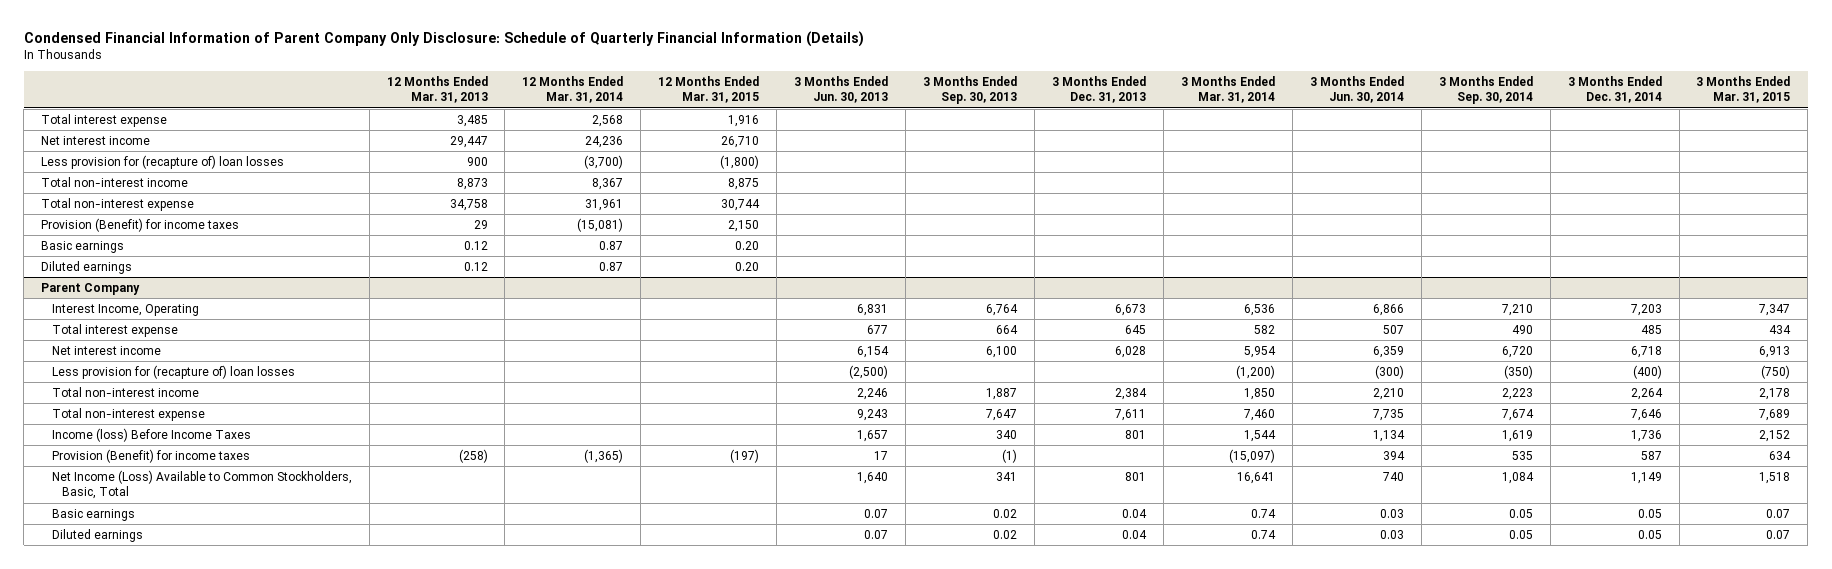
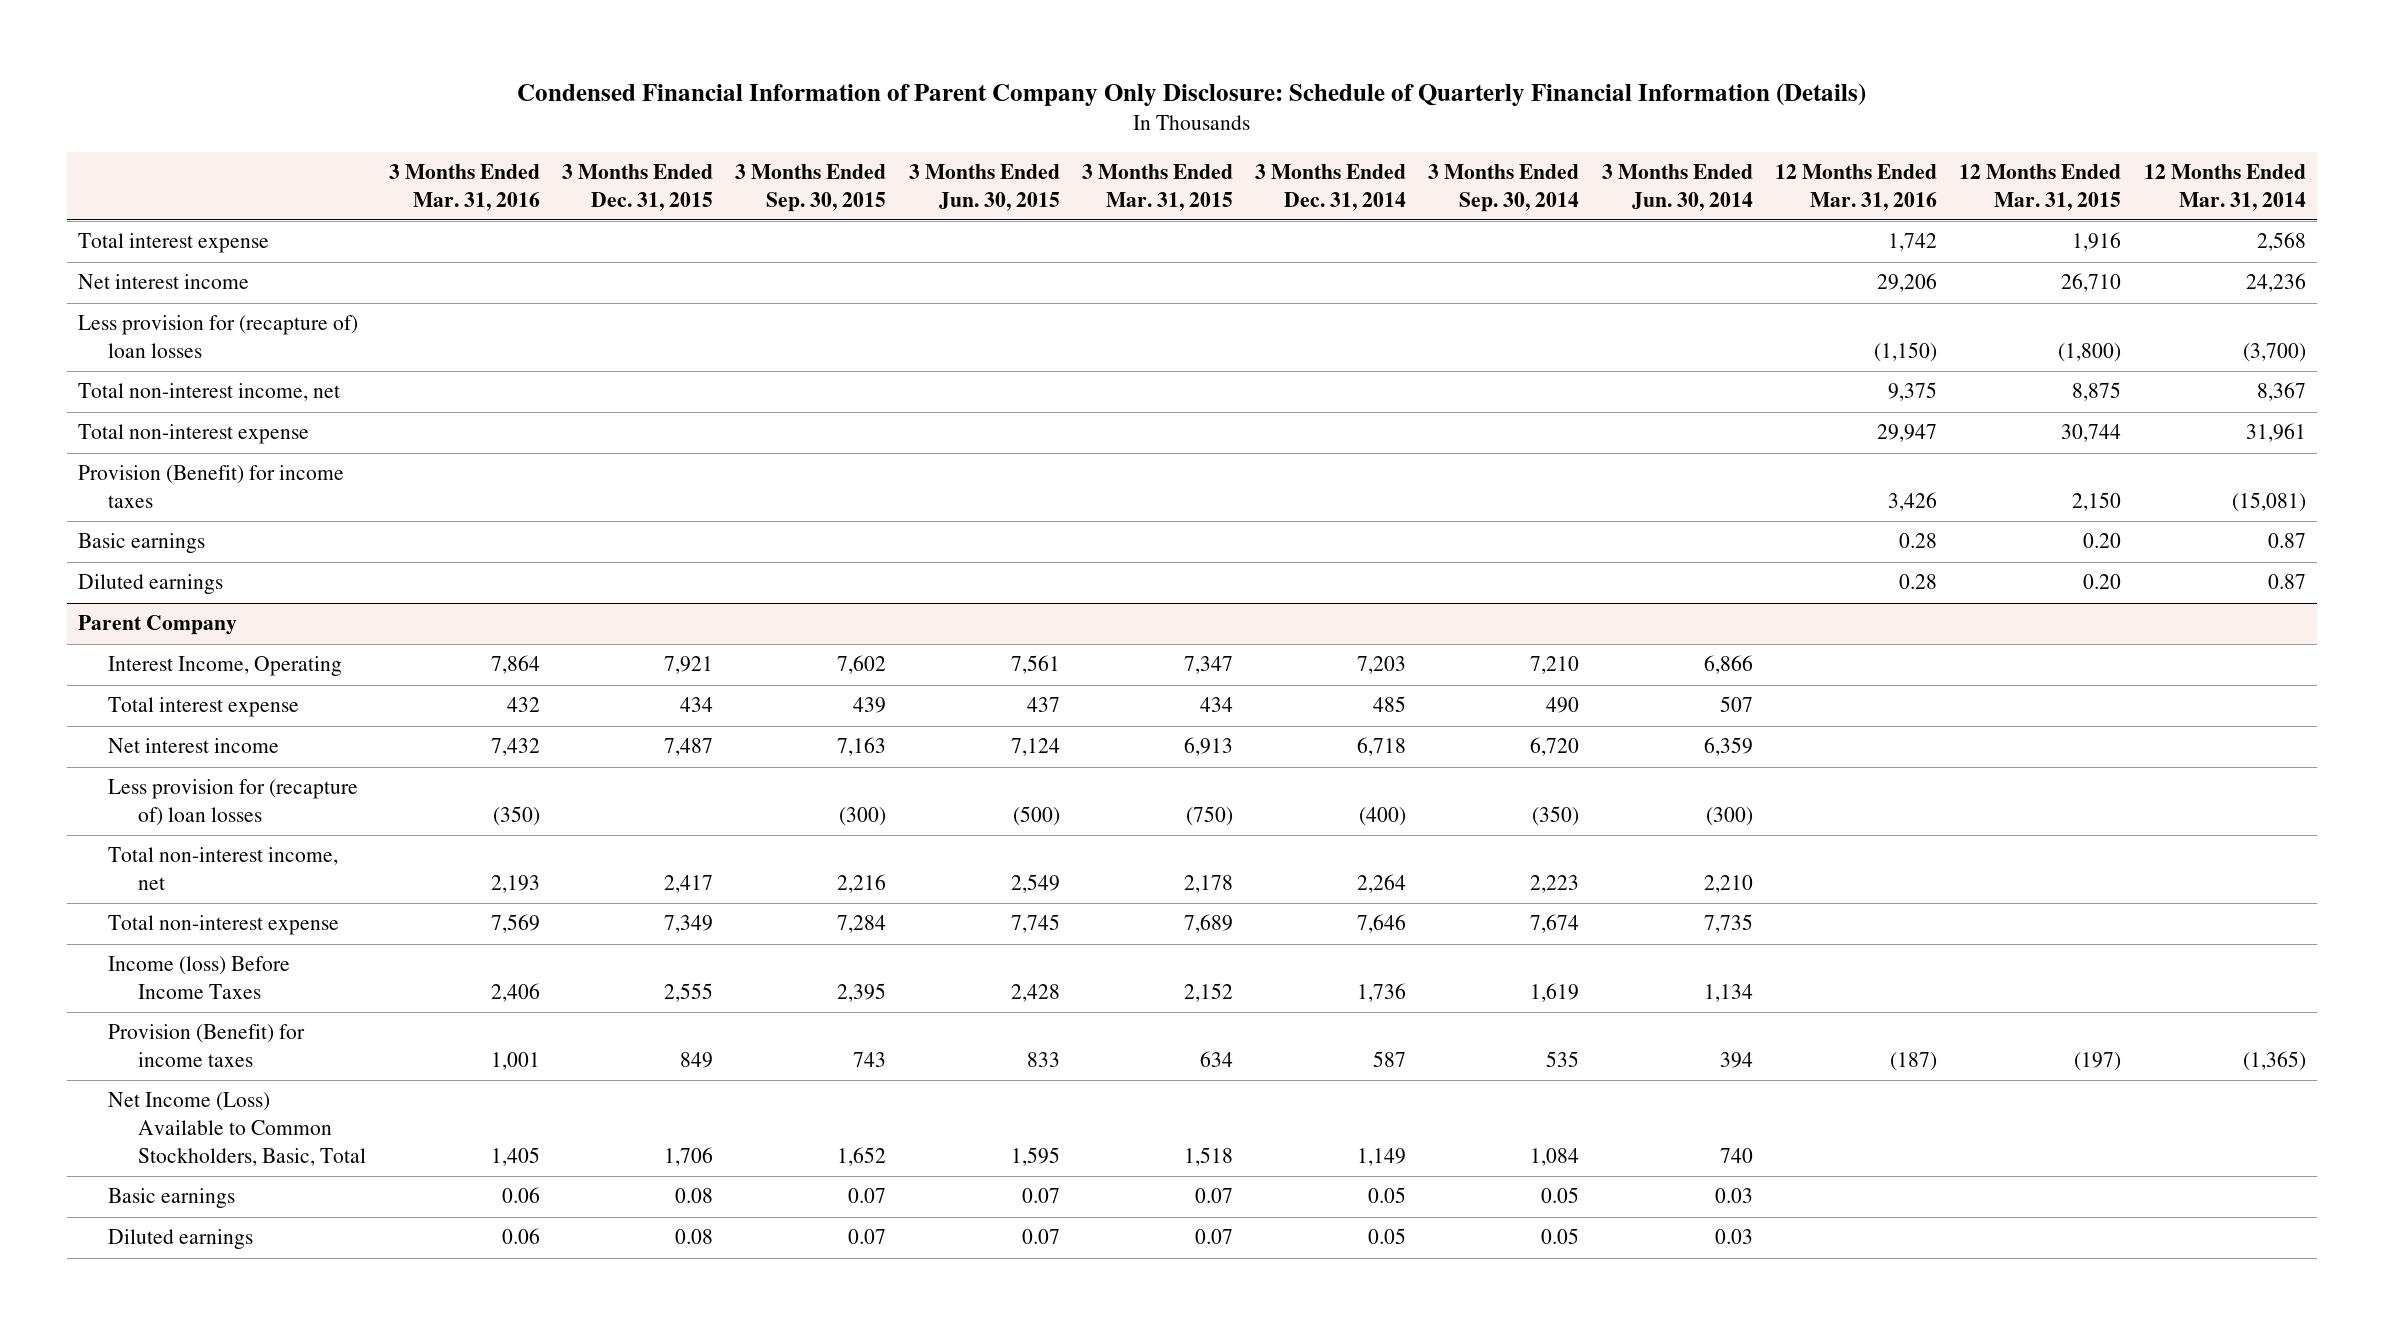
[386,76,488,104] 12 Months Ended Mar. 31, 2013 -> none
[794,76,889,104] 3 Months Ended Jun. 30, 2013 -> none
[923,76,1018,105] 3 Months Ended Sep. 30, 2013 -> none
[1052,76,1147,104] 3 Months Ended Dec. 31, 2013 -> none
[1180,76,1275,104] 3 Months Ended Mar. 31, 2014 -> none
none -> [388,164,540,211] 3 Months Ended Mar. 31, 2016
none -> [562,164,714,211] 3 Months Ended Dec. 31, 2015
none -> [735,164,887,212] 3 Months Ended Sep. 30, 2015
none -> [908,164,1060,211] 3 Months Ended Jun. 30, 2015
none -> [1774,164,1937,211] 12 Months Ended Mar. 31, 2016
[41,176,189,187] Total non-interest income -> [78,383,341,402] Total non-interest income, net
[51,386,199,397] Total non-interest income -> [108,847,339,890] Total non-interest income, net

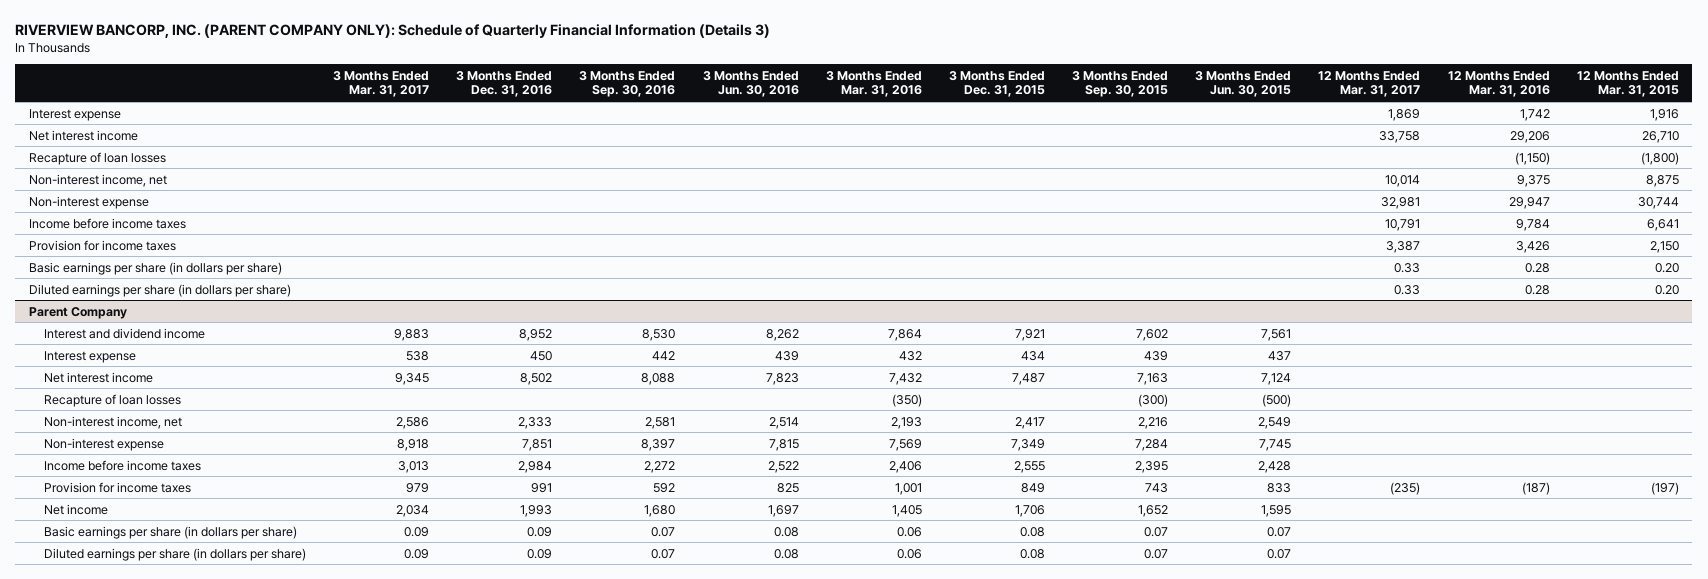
[516,82,1866,106] Condensed Financial Information of Parent Company Only Disclosure: Schedule of Quarterly Financial Information (Details) -> [15,23,771,38] RIVERVIEW BANCORP, INC. (PARENT COMPANY ONLY): Schedule of Quarterly Financial Information (Details 3)
[1081,164,1233,211] 3 Months Ended Mar. 31, 2015 -> none
[1255,164,1407,211] 3 Months Ended Dec. 31, 2014 -> none
[1428,164,1580,212] 3 Months Ended Sep. 30, 2014 -> none
[1601,164,1753,211] 3 Months Ended Jun. 30, 2014 -> none
[2143,164,2306,211] 12 Months Ended Mar. 31, 2014 -> none
none -> [333,70,430,98] 3 Months Ended Mar. 31, 2017
none -> [456,70,553,98] 3 Months Ended Dec. 31, 2016
none -> [579,70,676,98] 3 Months Ended Sep. 30, 2016
none -> [702,70,799,98] 3 Months Ended Jun. 30, 2016
none -> [1318,70,1421,98] 12 Months Ended Mar. 31, 2017
[78,233,270,254] Total interest expense -> [28,108,121,121] Interest expense
[78,315,359,358] Less provision for (recapture of) loan losses -> [28,151,166,165] Recapture of loan losses
[78,383,341,402] Total non-interest income, net -> [28,173,167,187] Non-interest income, net
[78,424,310,445] Total non-interest expense -> [28,195,149,209] Non-interest expense
none -> [28,217,186,229] Income before income taxes
[78,465,345,508] Provision (Benefit) for income taxes -> [28,239,176,251] Provision for income taxes
[78,533,206,554] Basic earnings -> [28,261,282,275] Basic earnings per share (in dollars per share)
[78,574,224,595] Diluted earnings -> [28,283,291,297] Diluted earnings per share (in dollars per share)
[108,656,343,677] Interest Income, Operating -> [43,327,205,339] Interest and dividend income
[108,697,300,718] Total interest expense -> [43,350,136,363] Interest expense
[108,779,359,826] Less provision for (recapture of) loan losses -> [43,393,181,407] Recapture of loan losses
[108,847,339,890] Total non-interest income, net -> [43,415,182,429] Non-interest income, net
[108,915,340,936] Total non-interest expense -> [43,437,164,451] Non-interest expense
[108,956,291,999] Income (loss) Before Income Taxes -> [43,459,201,471] Income before income taxes
[108,1024,306,1067] Provision (Benefit) for income taxes -> [43,481,191,493] Provision for income taxes
[108,1092,367,1166] Net Income (Loss) Available to Common Stockholders, Basic, Total -> [43,503,108,515] Net income
[108,1188,236,1209] Basic earnings -> [43,525,297,539] Basic earnings per share (in dollars per share)
[108,1229,254,1250] Diluted earnings -> [43,547,306,561] Diluted earnings per share (in dollars per share)

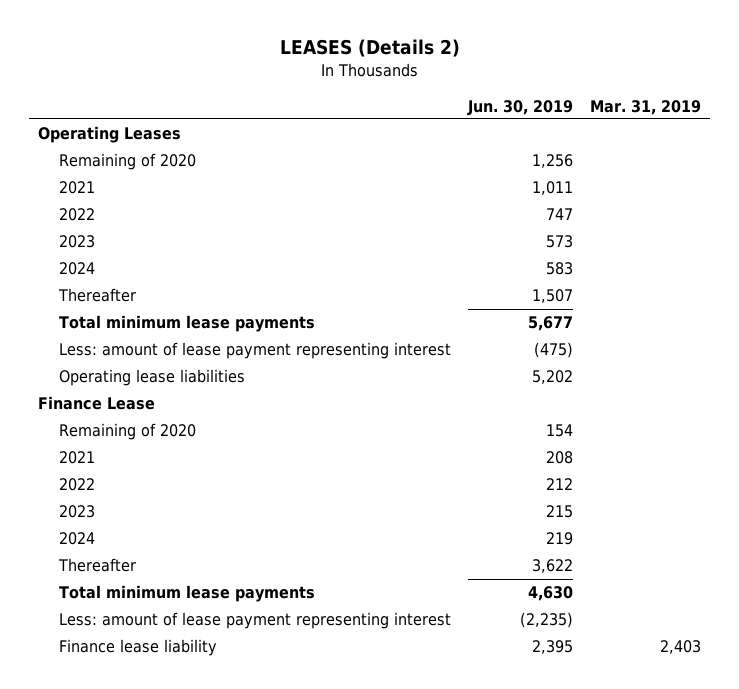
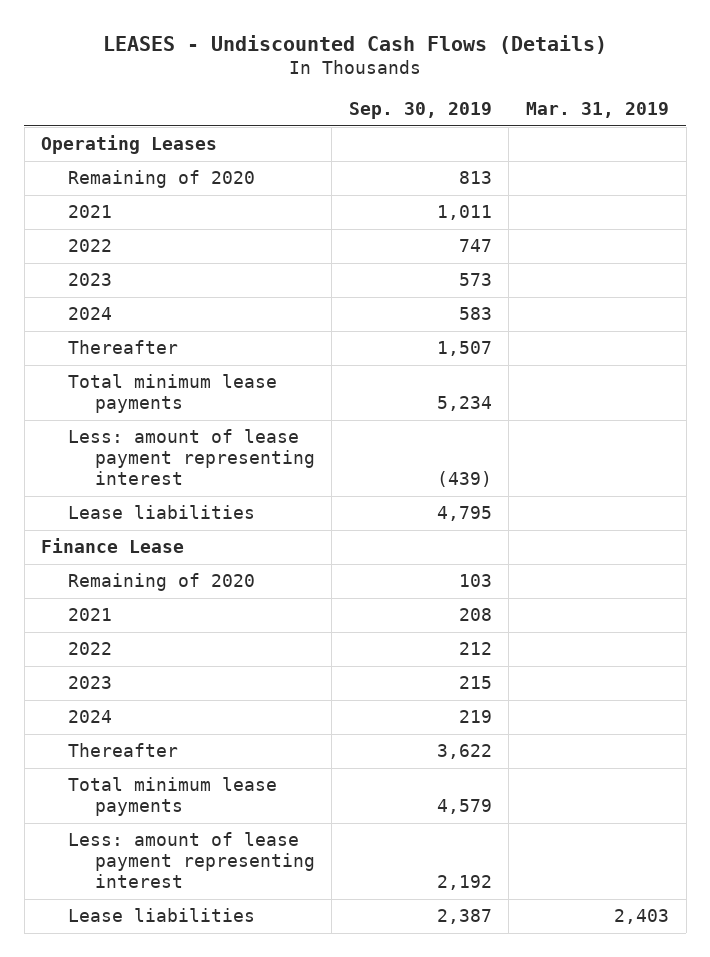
[279,39,460,58] LEASES (Details 2) -> [103,34,608,54] LEASES - Undiscounted Cash Flows (Details)
[467,99,574,116] Jun. 30, 2019 -> none
none -> [348,102,492,120] Sep. 30, 2019
[59,369,246,387] Operating lease liabilities -> [67,505,255,520] Lease liabilities
[59,639,218,657] Finance lease liability -> [67,908,255,923] Lease liabilities

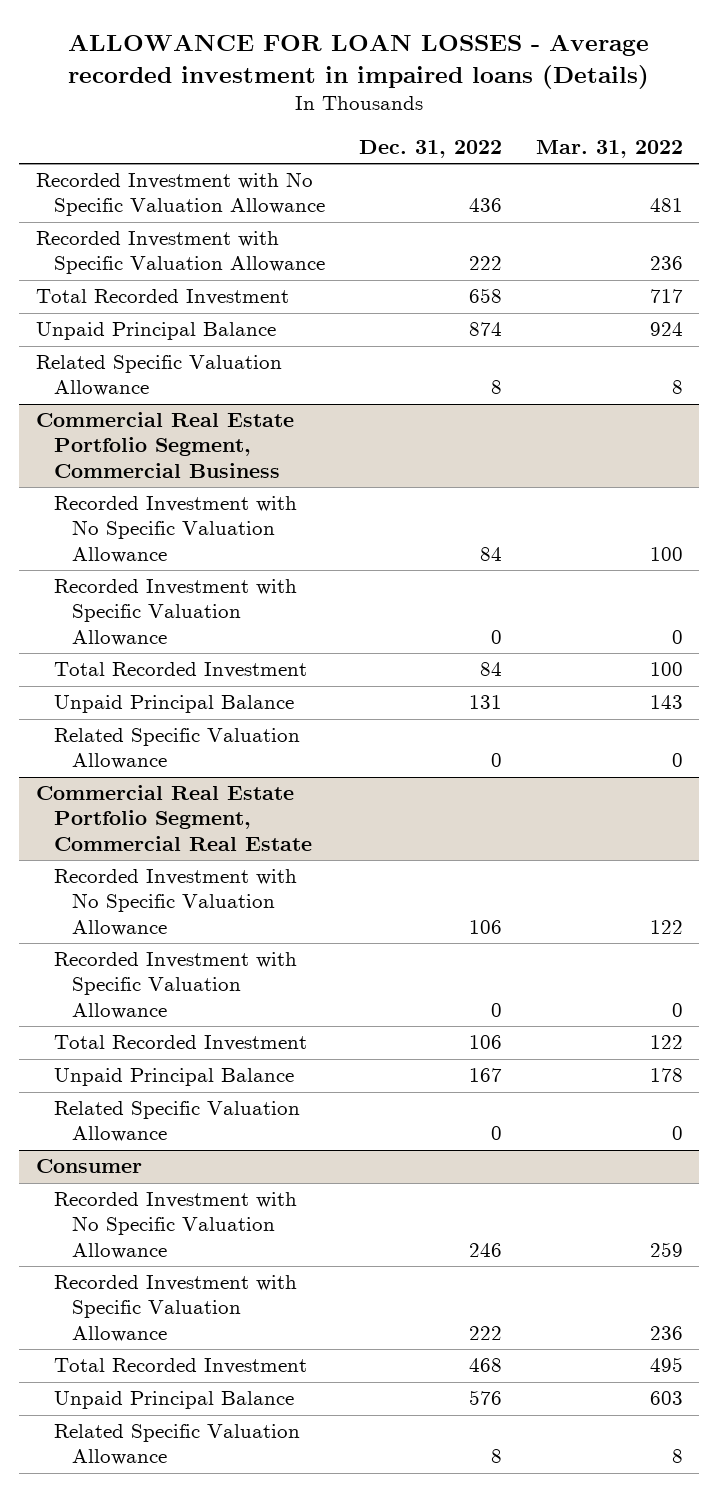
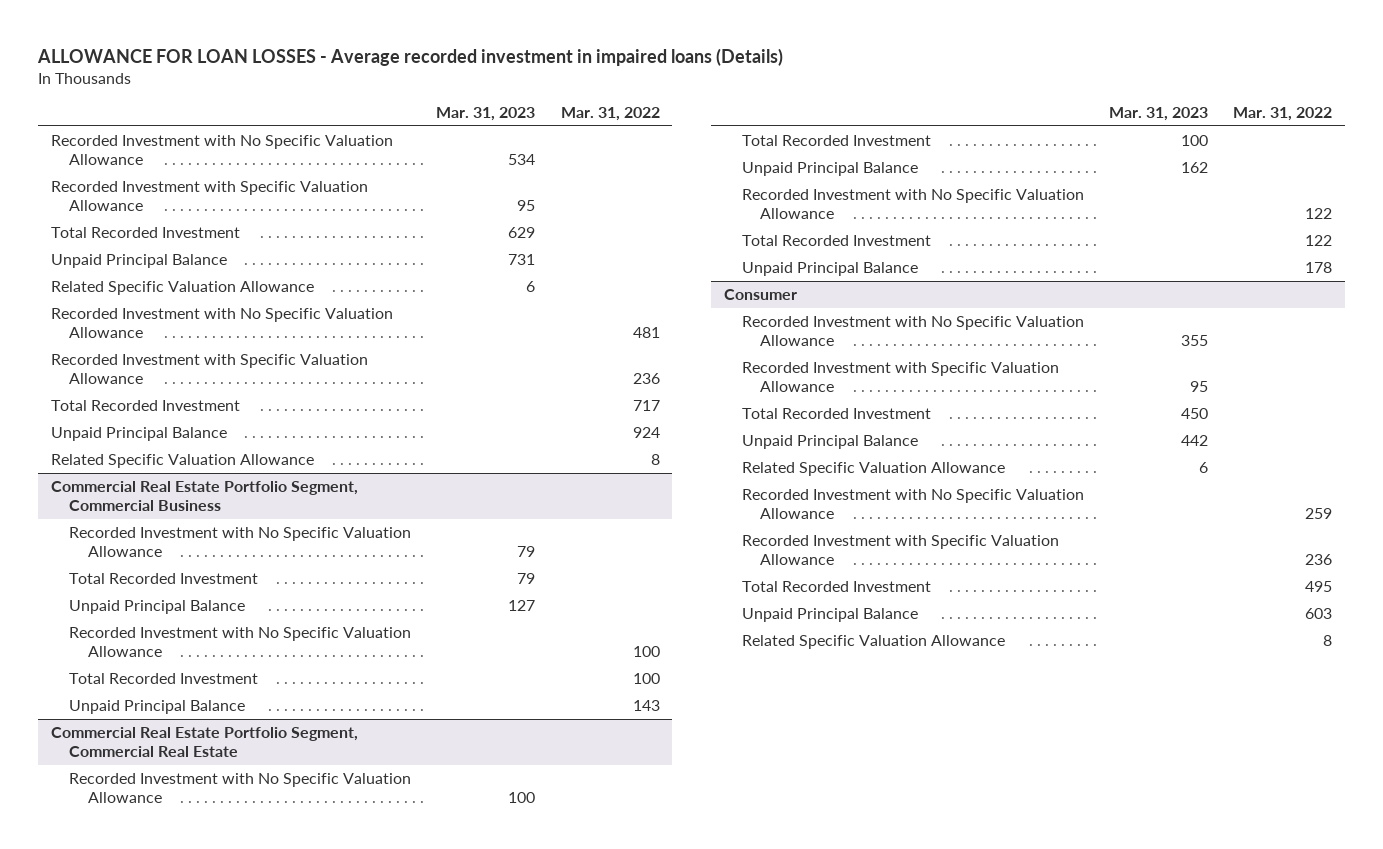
[358,140,502,159] Dec. 31, 2022 -> none
none -> [436,107,536,122] Mar. 31, 2023
none -> [50,134,393,166] Recorded Investment with No Specific Valuation Allowance
none -> [50,180,368,212] Recorded Investment with Specific Valuation Allowance
none -> [50,226,240,238] Total Recorded Investment
none -> [50,253,227,268] Unpaid Principal Balance
none -> [50,280,314,295] Related Specific Valuation Allowance
none -> [69,526,412,558] Recorded Investment with No Specific Valuation Allowance
none -> [69,572,259,584] Total Recorded Investment
none -> [69,599,246,614] Unpaid Principal Balance
[54,579,298,646] Recorded Investment with Specific Valuation Allowance -> none
[54,728,301,770] Related Specific Valuation Allowance -> none
none -> [69,772,412,804] Recorded Investment with No Specific Valuation Allowance
none -> [742,134,932,146] Total Recorded Investment
none -> [742,161,919,176] Unpaid Principal Balance
[54,952,298,1019] Recorded Investment with Specific Valuation Allowance -> none
[54,1101,301,1143] Related Specific Valuation Allowance -> none
none -> [742,315,1085,347] Recorded Investment with No Specific Valuation Allowance
none -> [742,361,1060,393] Recorded Investment with Specific Valuation Allowance
none -> [742,407,932,419] Total Recorded Investment
none -> [742,434,919,449] Unpaid Principal Balance
none -> [742,461,1006,476] Related Specific Valuation Allowance

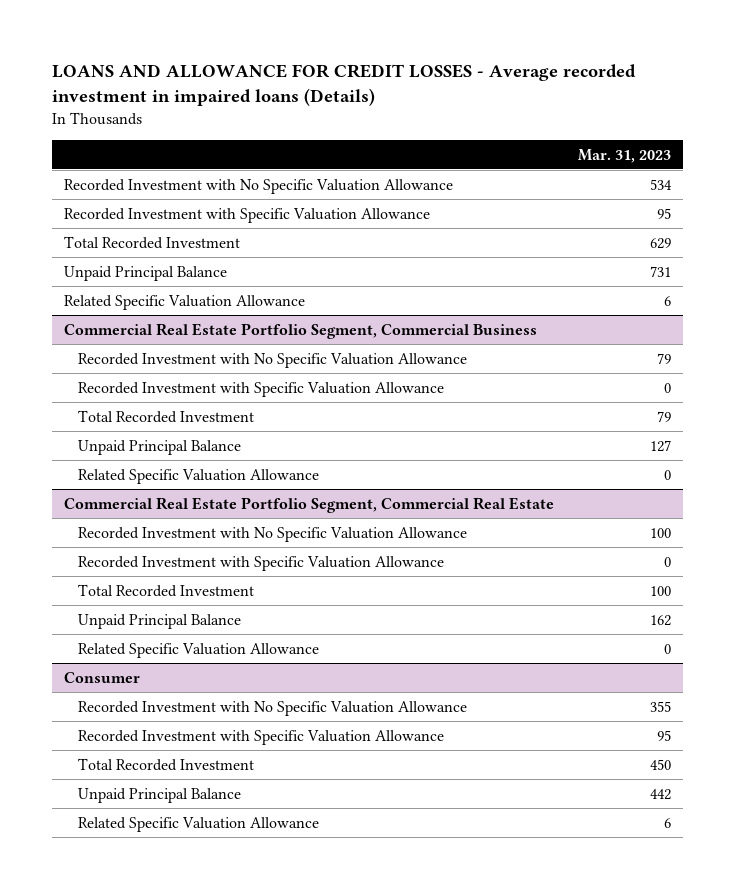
[37,47,784,66] ALLOWANCE FOR LOAN LOSSES - Average recorded investment in impaired loans (Details) -> [52,64,637,107] LOANS AND ALLOWANCE FOR CREDIT LOSSES - Average recorded investment in impaired loans (Details)
[560,107,660,122] Mar. 31, 2022 -> none
[50,307,393,339] Recorded Investment with No Specific Valuation Allowance -> none
[50,353,368,385] Recorded Investment with Specific Valuation Allowance -> none
[50,399,240,411] Total Recorded Investment -> none
[50,426,227,441] Unpaid Principal Balance -> none
[50,453,314,468] Related Specific Valuation Allowance -> none
none -> [77,381,444,397] Recorded Investment with Specific Valuation Allowance
[69,626,412,658] Recorded Investment with No Specific Valuation Allowance -> none
[69,672,259,684] Total Recorded Investment -> none
[69,699,246,714] Unpaid Principal Balance -> none
none -> [77,468,319,484] Related Specific Valuation Allowance
none -> [77,555,444,571] Recorded Investment with Specific Valuation Allowance
[742,188,1085,220] Recorded Investment with No Specific Valuation Allowance -> none
[742,234,932,246] Total Recorded Investment -> none
[742,261,919,276] Unpaid Principal Balance -> none
none -> [77,642,319,658] Related Specific Valuation Allowance
[742,488,1085,520] Recorded Investment with No Specific Valuation Allowance -> none
[742,534,1060,566] Recorded Investment with Specific Valuation Allowance -> none
[742,580,932,592] Total Recorded Investment -> none
[742,607,919,622] Unpaid Principal Balance -> none
[742,634,1006,649] Related Specific Valuation Allowance -> none

